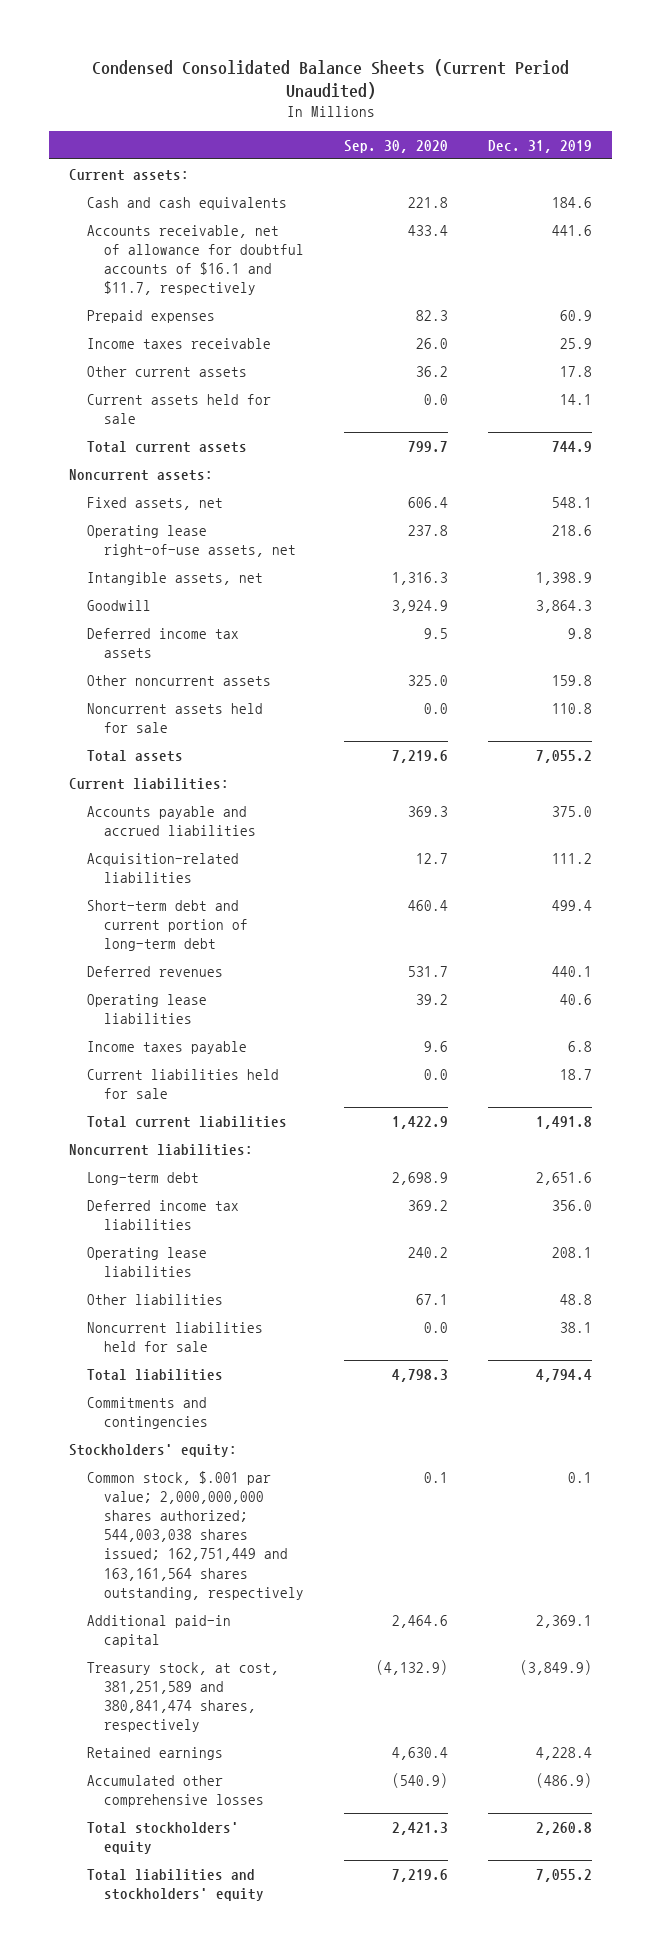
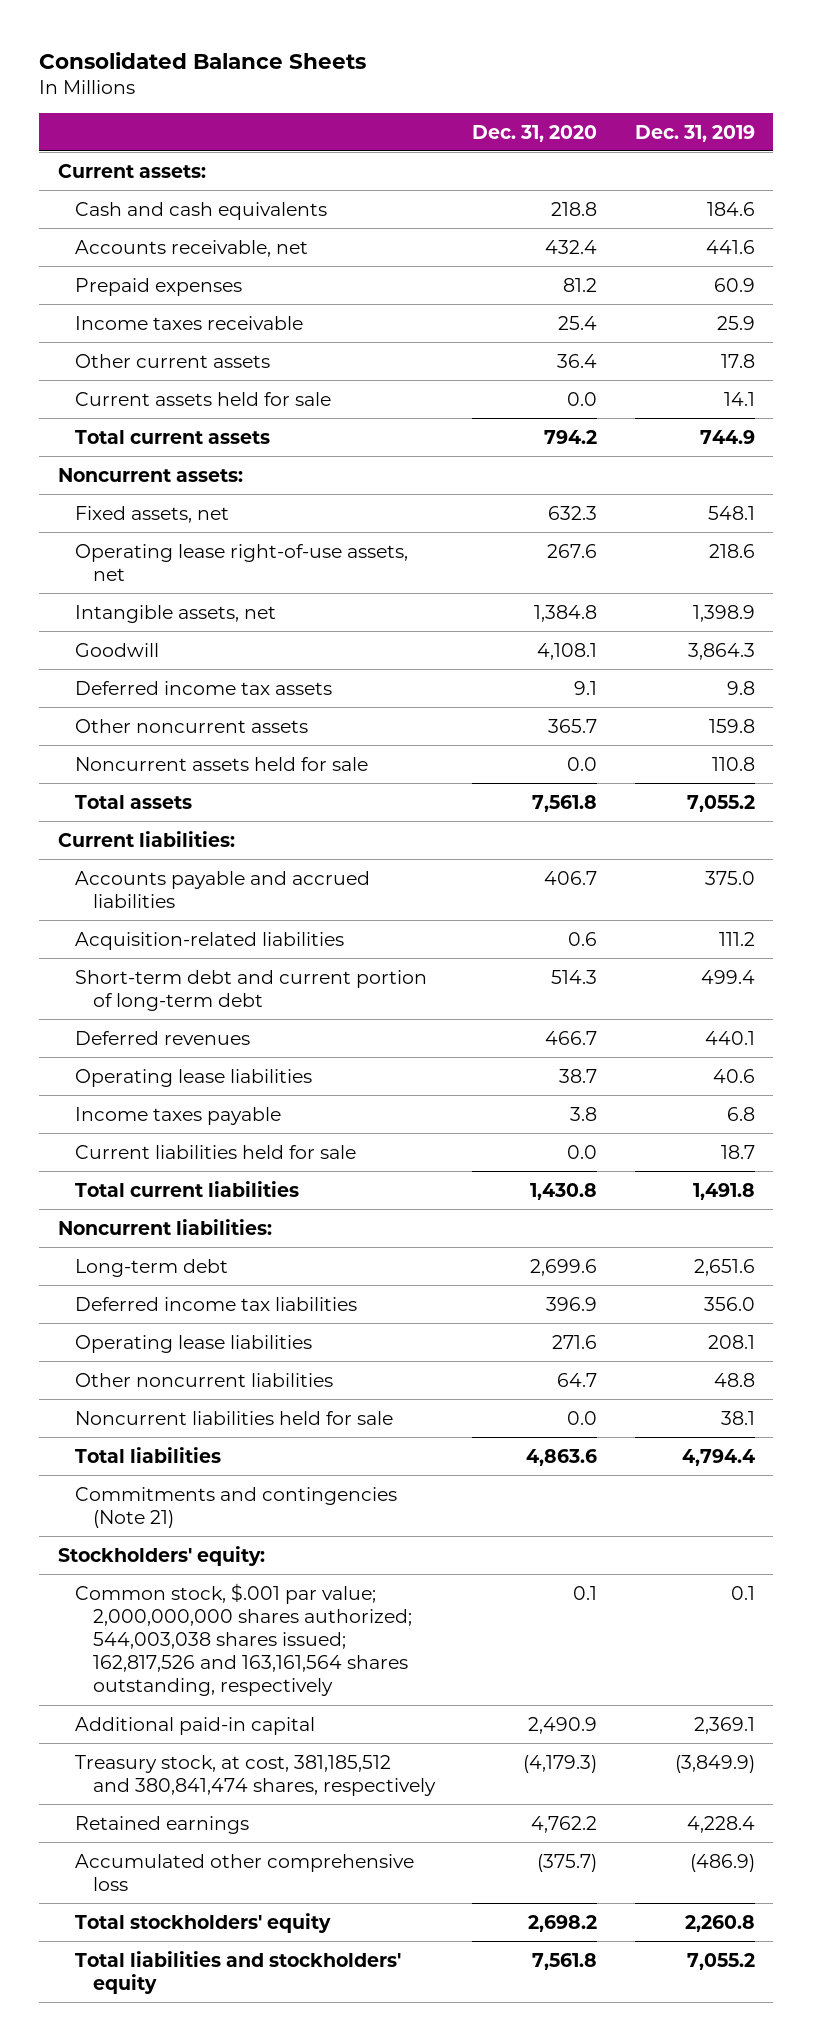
[91,58,569,99] Condensed Consolidated Balance Sheets (Current Period Unaudited) -> [39,51,367,69] Consolidated Balance Sheets
[343,139,448,153] Sep. 30, 2020 -> none
none -> [472,124,598,142] Dec. 31, 2020
[86,224,304,296] Accounts receivable, net of allowance for doubtful accounts of $16.1 and $11.7, respectively -> [75,239,309,257] Accounts receivable, net
[86,1293,223,1305] Other liabilities -> [75,1372,334,1387] Other noncurrent liabilities
[86,1396,208,1429] Commitments and contingencies -> [75,1486,398,1528] Commitments and contingencies (Note 21)
[86,1470,304,1600] Common stock, $.001 par value; 2,000,000,000 shares authorized; 544,003,038 shares issued; 162,751,449 and 163,161,564 shares outstanding, respectively -> [75,1582,412,1697] Common stock, $.001 par value; 2,000,000,000 shares authorized; 544,003,038 shares issued; 162,817,526 and 163,161,564 shares outstanding, respectively
[86,1661,279,1733] Treasury stock, at cost, 381,251,589 and 380,841,474 shares, respectively -> [75,1754,436,1796] Treasury stock, at cost, 381,185,512 and 380,841,474 shares, respectively
[86,1774,264,1807] Accumulated other comprehensive losses -> [75,1853,415,1891] Accumulated other comprehensive loss

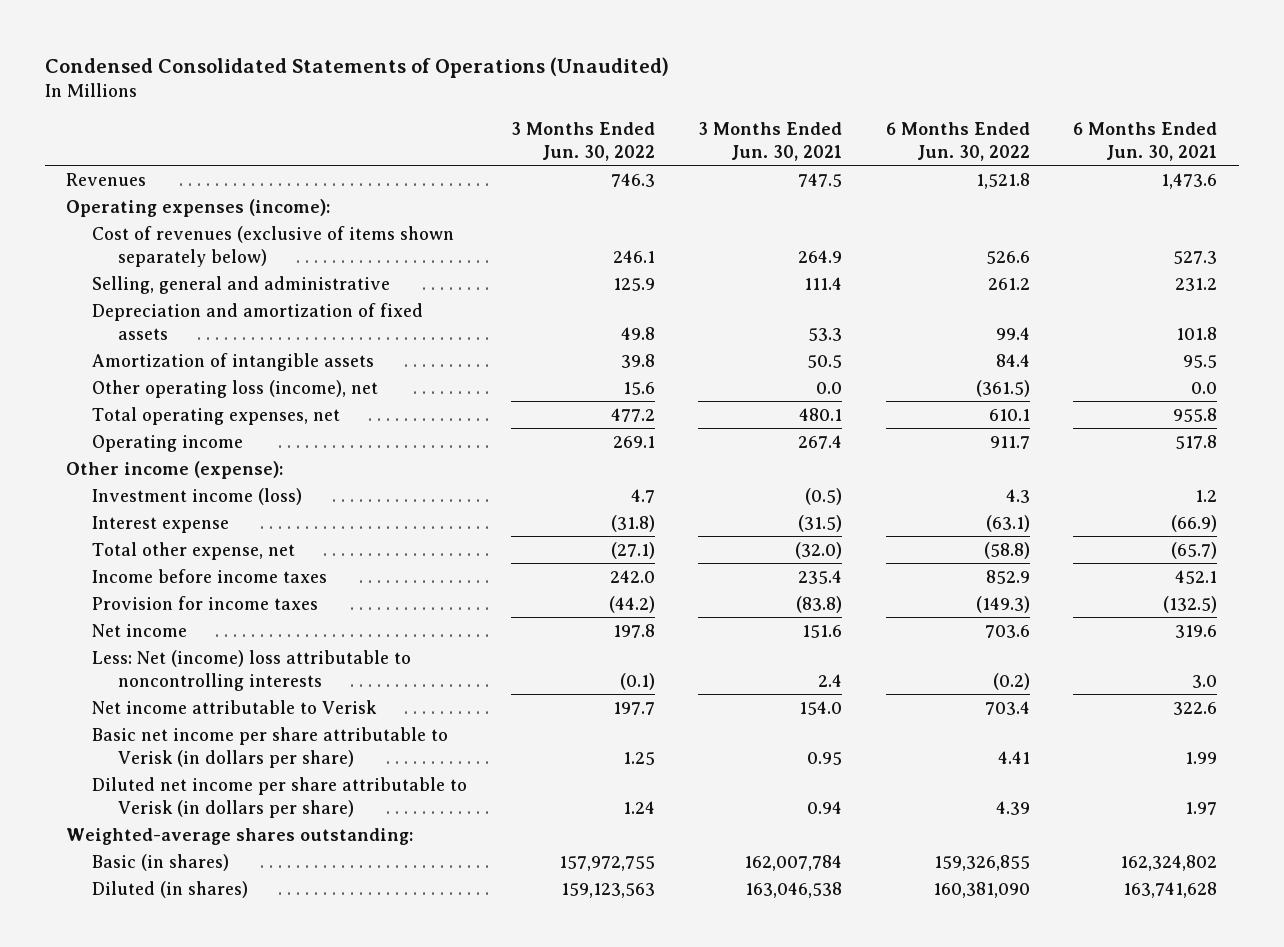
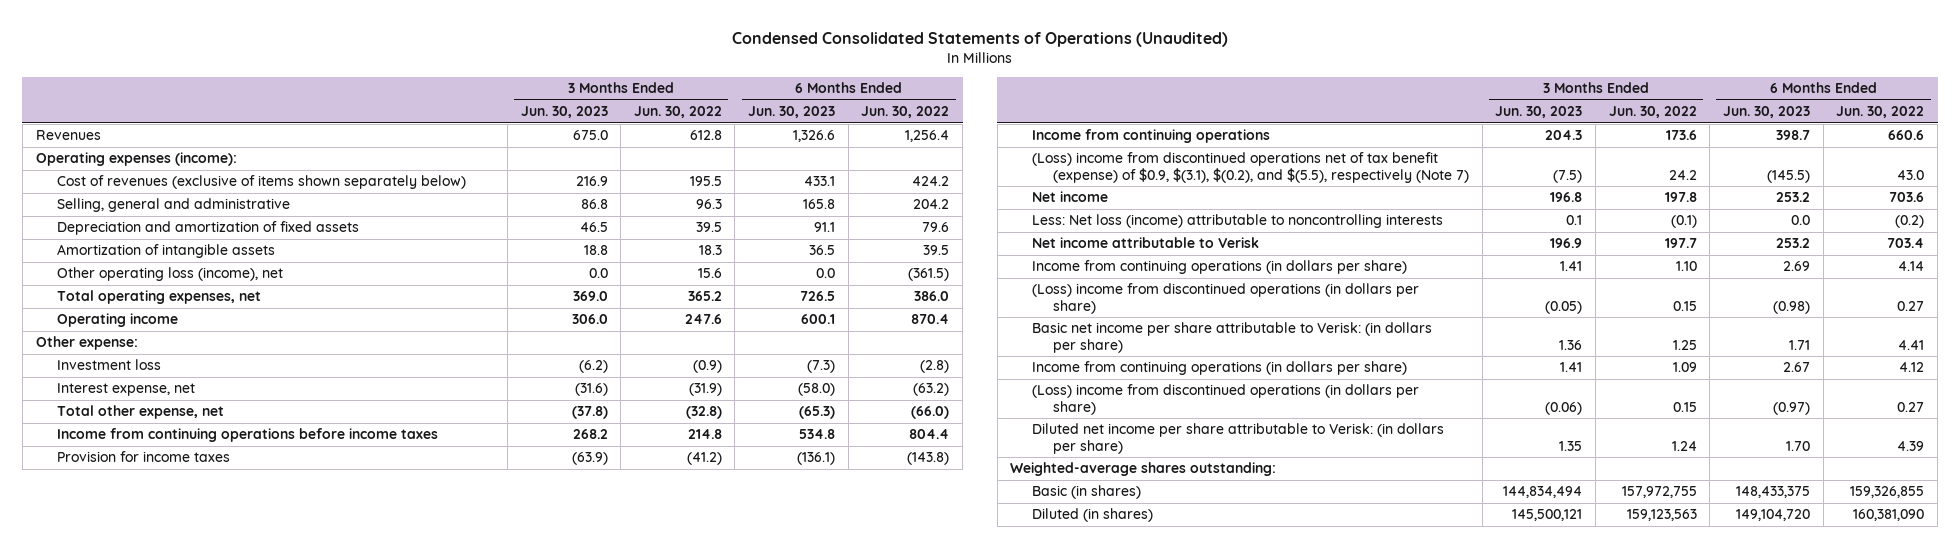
[698,121,843,161] 3 Months Ended Jun. 30, 2021 -> none
[1073,121,1218,161] 6 Months Ended Jun. 30, 2021 -> none
none -> [520,106,608,119] Jun. 30, 2023
none -> [748,106,836,119] Jun. 30, 2023
[610,172,655,187] 746.3 -> [689,130,722,141] 612.8
[975,172,1030,189] 1,521.8 -> [905,130,950,143] 1,256.4
[612,249,655,263] 246.1 -> [689,176,722,187] 195.5
[985,250,1030,264] 526.6 -> [912,176,950,187] 424.2
[612,277,655,291] 125.9 -> [695,199,722,210] 96.3
[987,277,1030,290] 261.2 -> [913,199,950,210] 204.2
[620,326,655,340] 49.8 -> [695,222,722,233] 39.5
[995,326,1030,340] 99.4 -> [922,222,950,233] 79.6
[620,353,655,368] 39.8 -> [698,245,722,256] 18.3
[995,353,1030,367] 84.4 -> [923,245,950,256] 39.5
[610,407,655,422] 477.2 -> [687,291,722,302] 365.2
[988,408,1030,421] 610.1 -> [914,291,950,302] 386.0
[612,435,655,448] 269.1 -> [684,314,722,325] 247.6
[989,435,1030,449] 911.7 -> [911,314,950,325] 870.4
[66,460,284,479] Other income (expense): -> [35,336,138,351] Other expense:
[92,487,303,505] Investment income (loss) -> [56,359,161,371] Investment loss
[630,488,655,503] 4.7 -> [692,360,722,374] (0.9)
[1005,488,1030,503] 4.3 -> [920,360,950,374] (2.8)
[92,515,230,533] Interest expense -> [56,383,195,397] Interest expense, net
[610,514,655,532] (31.8) -> [688,383,722,397] (31.9)
[985,514,1030,532] (63.1) -> [913,383,950,397] (63.2)
[610,541,655,559] (27.1) -> [685,406,722,420] (32.8)
[983,541,1030,559] (58.8) -> [911,406,950,420] (66.0)
[92,568,328,583] Income before income taxes -> [56,428,438,443] Income from continuing operations before income taxes
[609,569,655,583] 242.0 -> [687,429,722,440] 214.8
[985,569,1030,584] 852.9 -> [909,429,950,440] 804.4
[608,595,655,613] (44.2) -> [686,452,722,466] (41.2)
[975,595,1030,613] (149.3) -> [907,452,950,466] (143.8)
none -> [1031,129,1270,144] Income from continuing operations
none -> [1031,152,1470,183] (Loss) income from discontinued operations net of tax benefit (expense) of $0.9, $(3.1), $(0.2), and $(5.5), respectively (Note 7)
[92,649,412,691] Less: Net (income) loss attributable to noncontrolling interests -> [1031,214,1443,229] Less: Net loss (income) attributable to noncontrolling interests
none -> [1031,260,1407,275] Income from continuing operations (in dollars per share)
none -> [1031,283,1419,314] (Loss) income from discontinued operations (in dollars per share)
[92,726,449,768] Basic net income per share attributable to Verisk (in dollars per share) -> [1031,322,1432,353] Basic net income per share attributable to Verisk: (in dollars per share)
none -> [1031,361,1407,376] Income from continuing operations (in dollars per share)
none -> [1031,384,1419,415] (Loss) income from discontinued operations (in dollars per share)
[92,776,468,818] Diluted net income per share attributable to Verisk (in dollars per share) -> [1031,423,1444,454] Diluted net income per share attributable to Verisk: (in dollars per share)

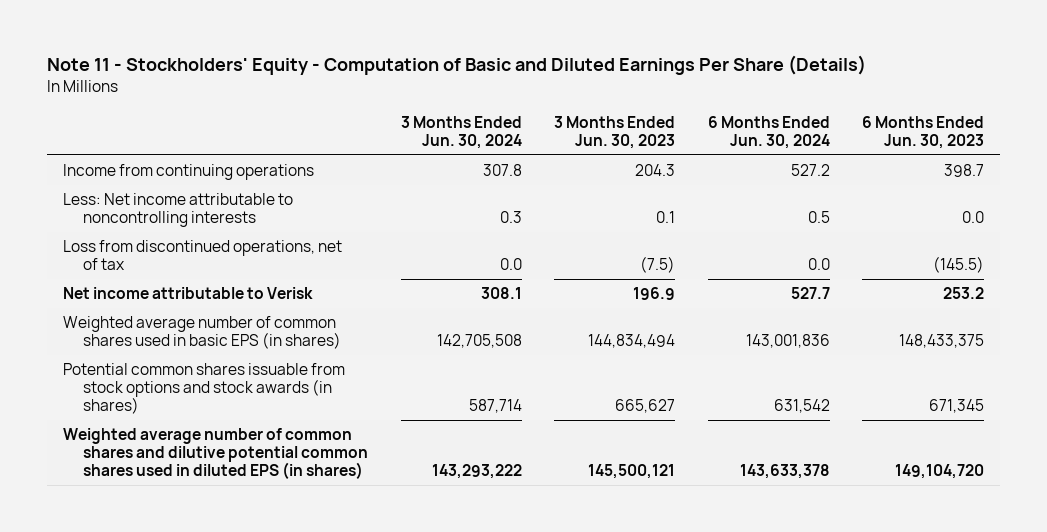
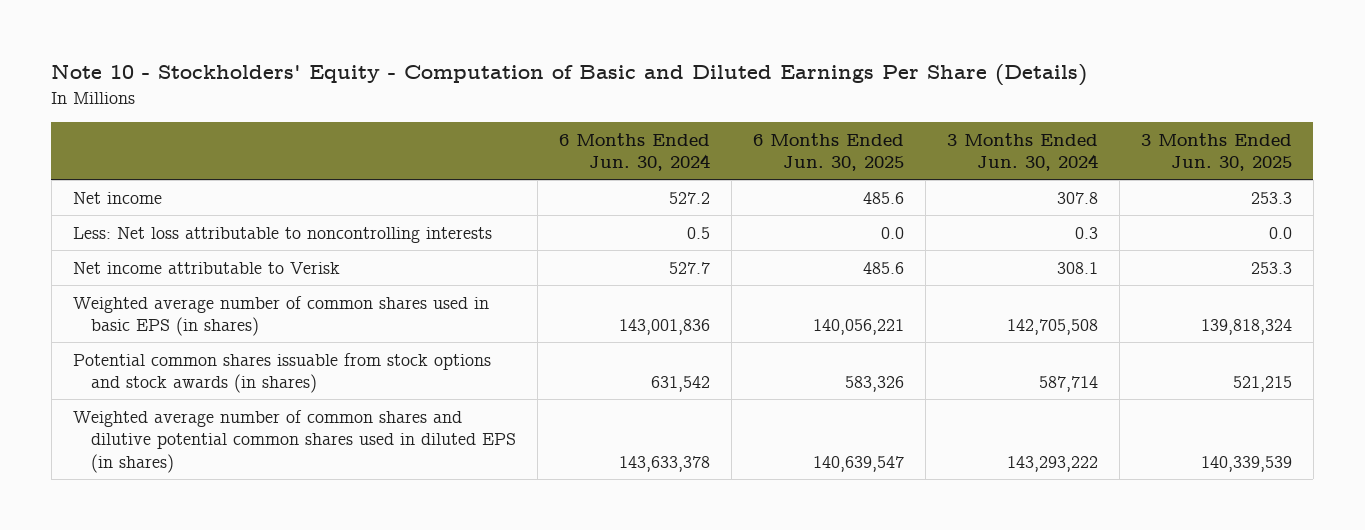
[47,55,867,76] Note 11 - Stockholders' Equity - Computation of Basic and Diluted Earnings Per Share (Details) -> [51,64,1088,87] Note 10 - Stockholders' Equity - Computation of Basic and Diluted Earnings Per Share (Details)
[554,116,676,150] 3 Months Ended Jun. 30, 2023 -> none
[862,116,985,150] 6 Months Ended Jun. 30, 2023 -> none
none -> [752,132,904,172] 6 Months Ended Jun. 30, 2025
none -> [1140,132,1292,172] 3 Months Ended Jun. 30, 2025
[63,240,343,271] Loss from discontinued operations, net of tax -> none
[63,164,315,181] Income from continuing operations -> [72,191,162,204] Net income
[63,193,294,228] Less: Net income attributable to noncontrolling interests -> [72,226,492,243] Less: Net loss attributable to noncontrolling interests

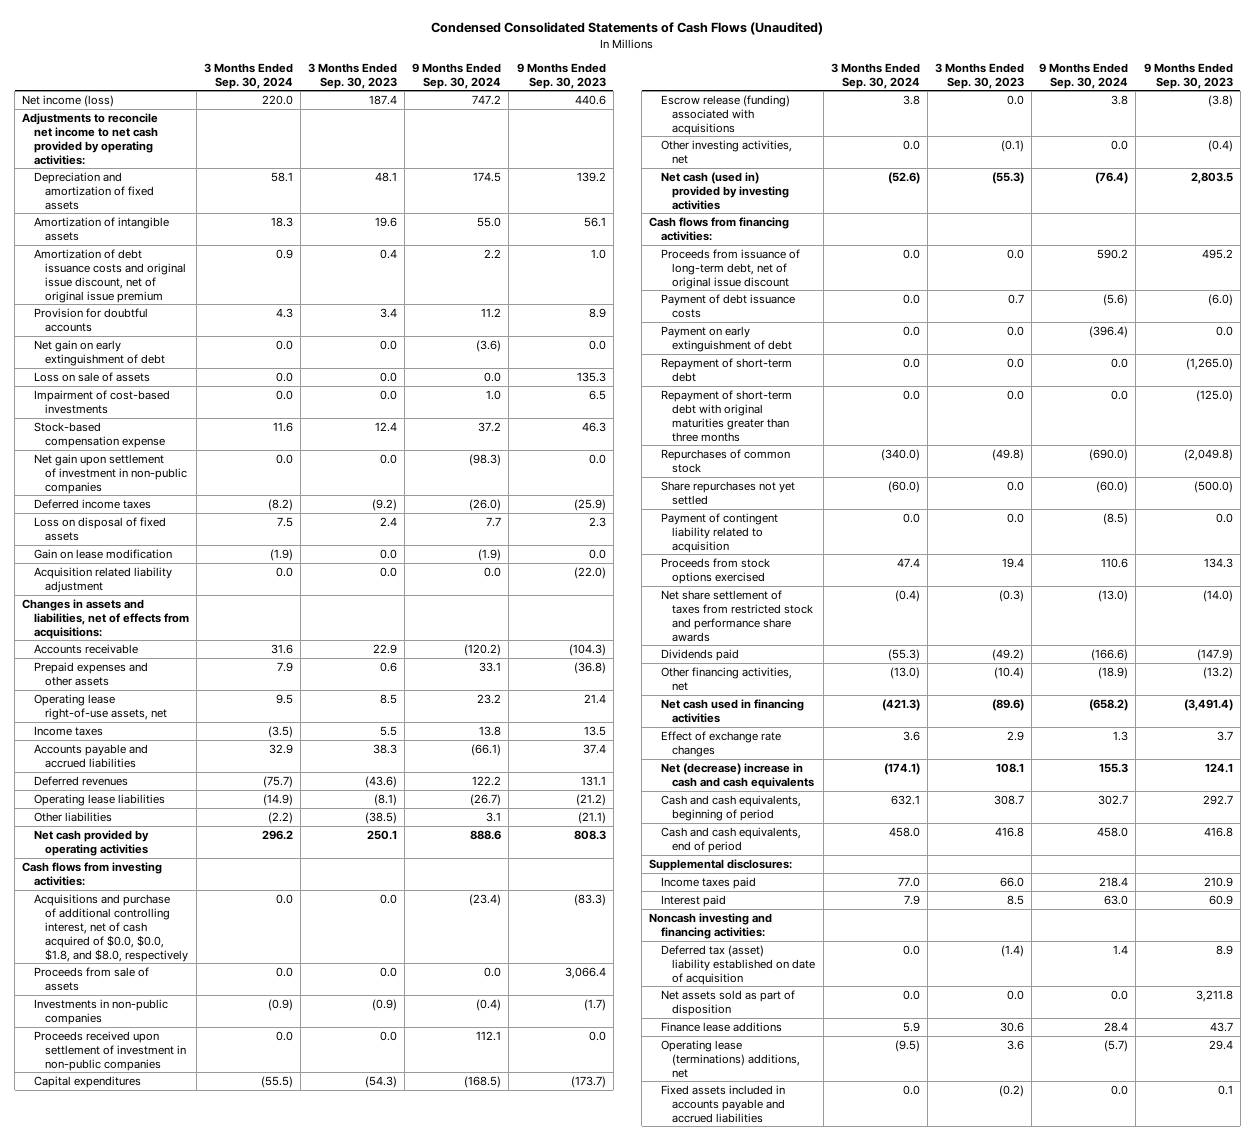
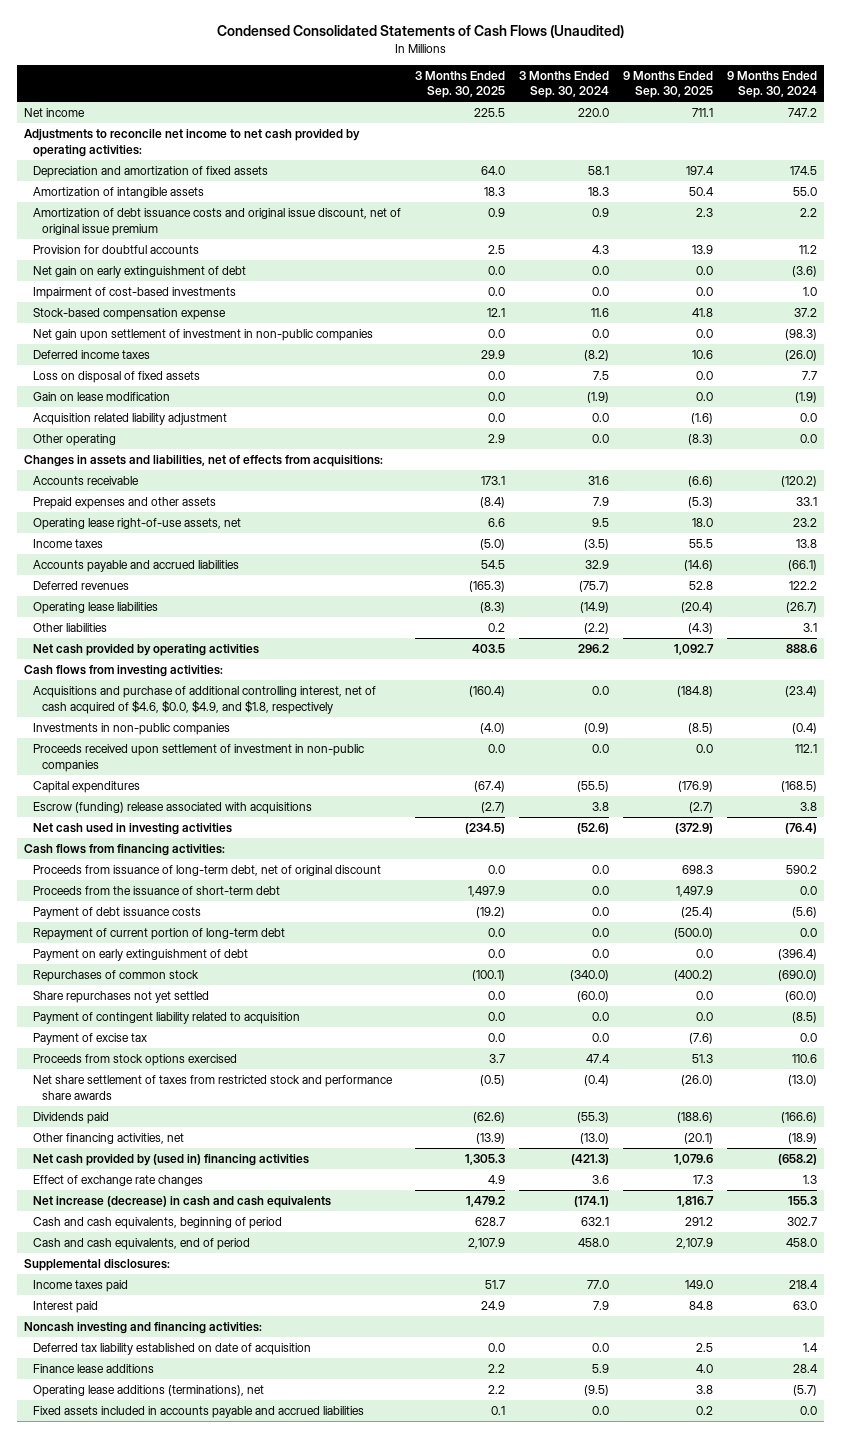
[308,62,398,89] 3 Months Ended Sep. 30, 2023 -> none
[516,62,606,89] 9 Months Ended Sep. 30, 2023 -> none
none -> [414,70,505,99] 3 Months Ended Sep. 30, 2025
none -> [622,70,713,99] 9 Months Ended Sep. 30, 2025
[22,94,115,107] Net income (loss) -> [24,108,86,118] Net income
[33,371,150,382] Loss on sale of assets -> none
none -> [32,434,116,447] Other operating
[33,966,149,991] Proceeds from sale of assets -> none
[33,893,189,962] Acquisitions and purchase of additional controlling interest, net of cash acquired of $0.0, $0.0, $1.8, and $8.0, respectively -> [32,686,376,714] Acquisitions and purchase of additional controlling interest, net of cash acquired of $4.6, $0.0, $4.9, and $1.8, respectively
[660,139,792,164] Other investing activities, net -> none
[660,94,790,135] Escrow release (funding) associated with acquisitions -> [32,802,312,815] Escrow (funding) release associated with acquisitions
[660,171,790,210] Net cash (used in) provided by investing activities -> [32,823,232,836] Net cash used in investing activities
[660,248,800,289] Proceeds from issuance of long-term debt, net of original issue discount -> [32,865,381,877] Proceeds from issuance of long-term debt, net of original discount
none -> [32,886,280,896] Proceeds from the issuance of short-term debt
none -> [32,928,285,941] Repayment of current portion of long-term debt
[660,357,792,382] Repayment of short-term debt -> none
[660,389,792,442] Repayment of short-term debt with original maturities greater than three months -> none
none -> [32,1033,147,1046] Payment of excise tax
[660,698,804,723] Net cash used in financing activities -> [32,1154,309,1167] Net cash provided by (used in) financing activities
[660,762,815,789] Net (decrease) increase in cash and cash equivalents -> [32,1196,331,1209] Net increase (decrease) in cash and cash equivalents
[660,989,795,1016] Net assets sold as part of disposition -> none
[660,944,816,985] Deferred tax (asset) liability established on date of acquisition -> [32,1343,311,1356] Deferred tax liability established on date of acquisition
[660,1039,801,1078] Operating lease (terminations) additions, net -> [32,1385,264,1398] Operating lease additions (terminations), net

